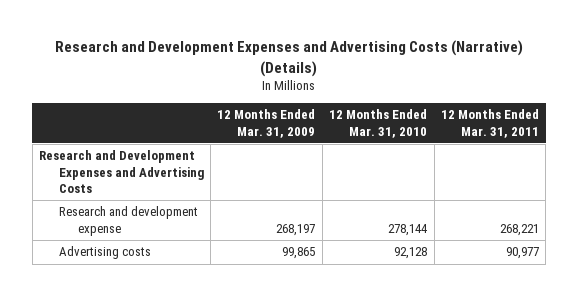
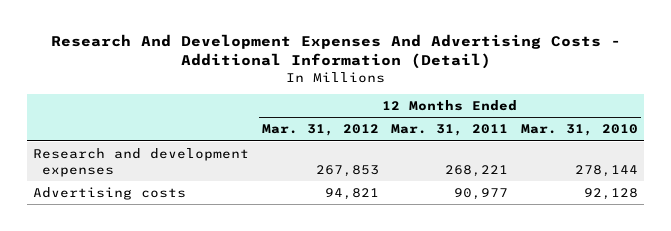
[55,40,524,77] Research and Development Expenses and Advertising Costs (Narrative) (Details) -> [50,34,621,70] Research And Development Expenses And Advertising Costs - Additional Information (Detail)
[217,109,316,138] 12 Months Ended Mar. 31, 2009 -> none
none -> [261,124,379,137] Mar. 31, 2012
[38,150,204,193] Research and Development Expenses and Advertising Costs -> none
[58,206,198,236] Research and development expense -> [33,147,250,177] Research and development expenses

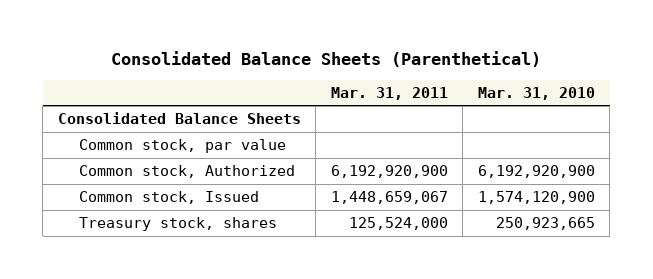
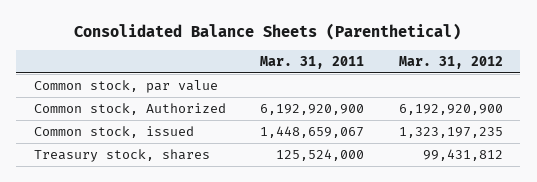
[477,86,595,100] Mar. 31, 2010 -> none
none -> [399,55,504,69] Mar. 31, 2012
[57,112,301,125] Consolidated Balance Sheets -> none
[79,191,260,205] Common stock, Issued -> [33,126,194,139] Common stock, issued

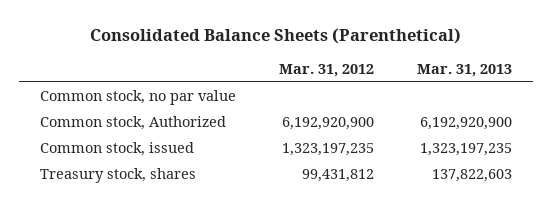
[260,55,365,69] Mar. 31, 2011 -> none
none -> [416,63,512,77] Mar. 31, 2013
[33,80,218,94] Common stock, par value -> [40,90,237,106] Common stock, no par value

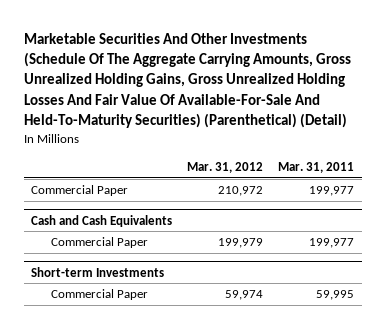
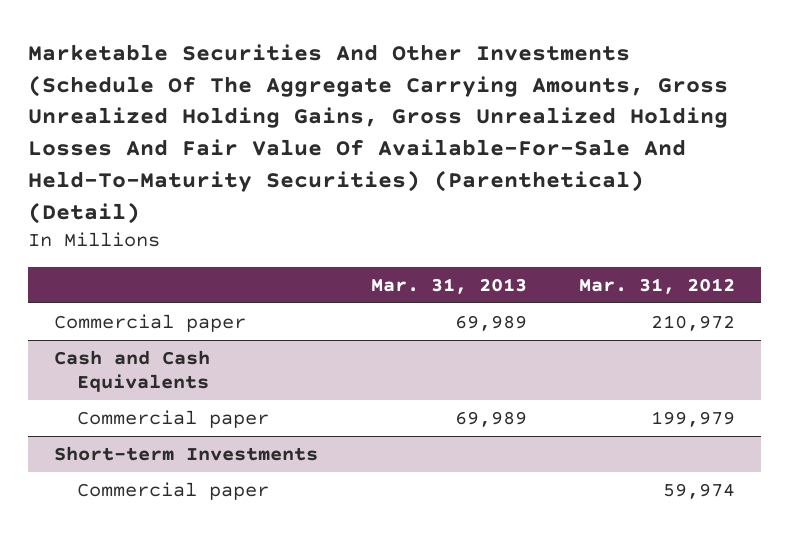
[278,162,355,174] Mar. 31, 2011 -> none
none -> [370,277,527,294] Mar. 31, 2013
[31,185,129,197] Commercial Paper -> [54,314,247,333] Commercial paper
[50,237,148,249] Commercial Paper -> [76,410,269,429] Commercial paper
[50,289,148,301] Commercial Paper -> [76,482,269,501] Commercial paper

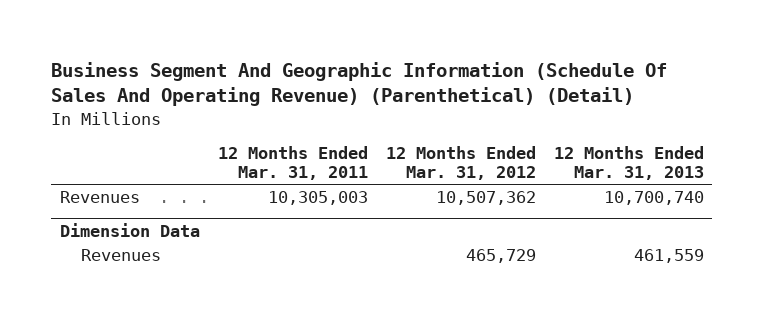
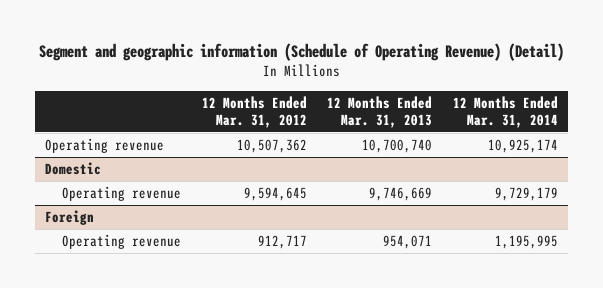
[51,61,668,107] Business Segment And Geographic Information (Schedule Of Sales And Operating Revenue) (Parenthetical) (Detail) -> [38,43,564,62] Segment and geographic information (Schedule of Operating Revenue) (Detail)
[217,146,368,181] 12 Months Ended Mar. 31, 2011 -> none
none -> [453,95,559,128] 12 Months Ended Mar. 31, 2014
[60,222,201,237] Dimension Data -> none
[81,249,162,262] Revenues -> none
[60,191,141,204] Revenues -> [45,137,165,153] Operating revenue
none -> [45,161,102,175] Domestic
none -> [62,185,182,201] Operating revenue
none -> [45,209,95,225] Foreign
none -> [62,233,182,249] Operating revenue

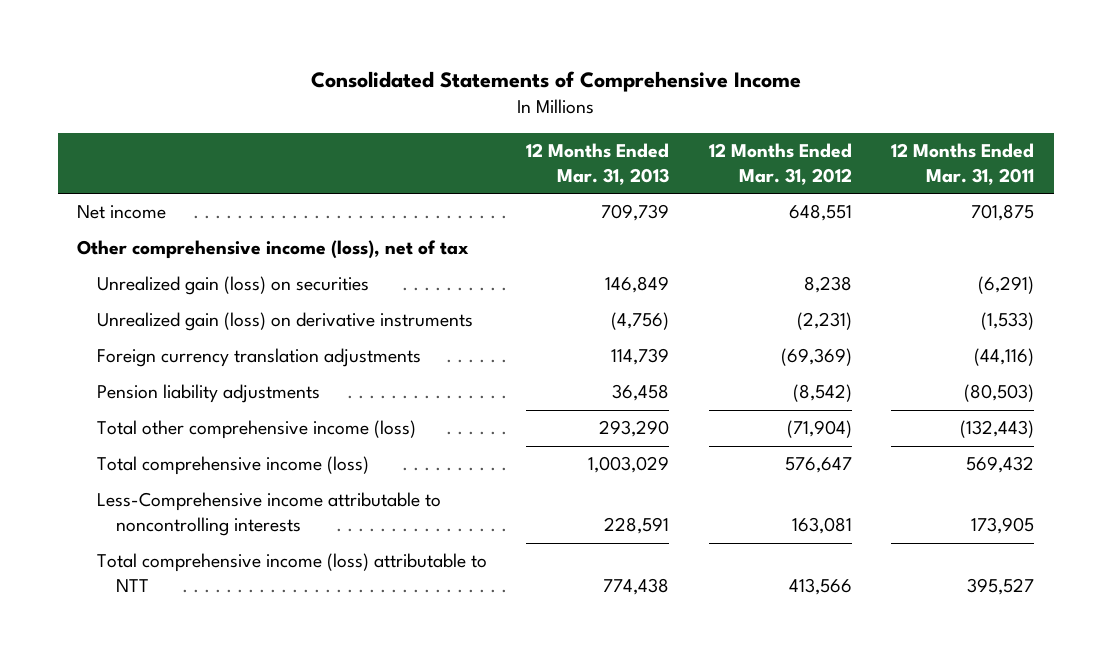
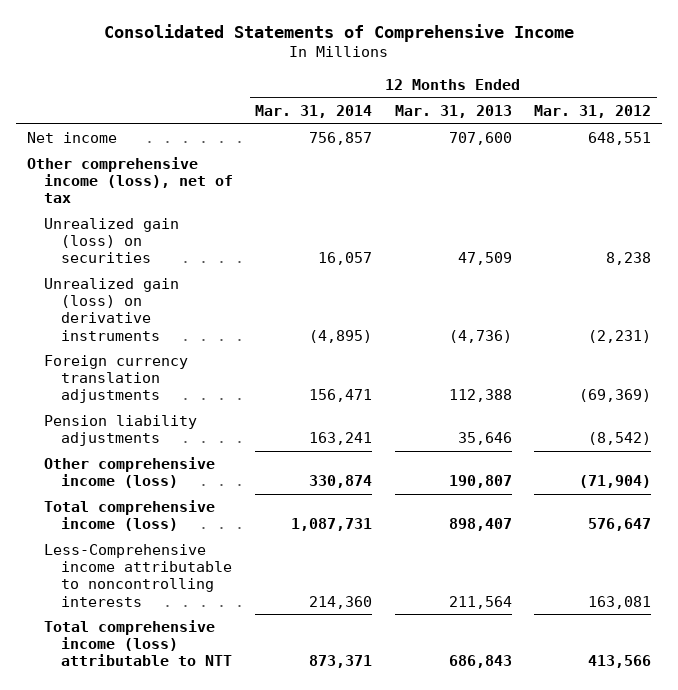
[891,142,1035,185] 12 Months Ended Mar. 31, 2011 -> none
none -> [255,104,373,118] Mar. 31, 2014
[601,204,670,222] 709,739 -> [448,132,512,146] 707,600
[605,276,670,294] 146,849 -> [457,252,512,266] 47,509
[611,312,670,331] (4,756) -> [448,329,512,343] (4,736)
[611,348,670,366] 114,739 -> [448,389,512,403] 112,388
[612,384,670,402] 36,458 -> [457,432,512,446] 35,646
[96,420,416,440] Total other comprehensive income (loss) -> [43,457,215,489] Other comprehensive income (loss)
[599,420,670,438] 293,290 -> [448,475,512,489] 190,807
[588,456,670,474] 1,003,029 -> [448,518,512,532] 898,407
[604,517,670,535] 228,591 -> [448,595,512,609] 211,564
[603,578,670,596] 774,438 -> [448,655,512,669] 686,843

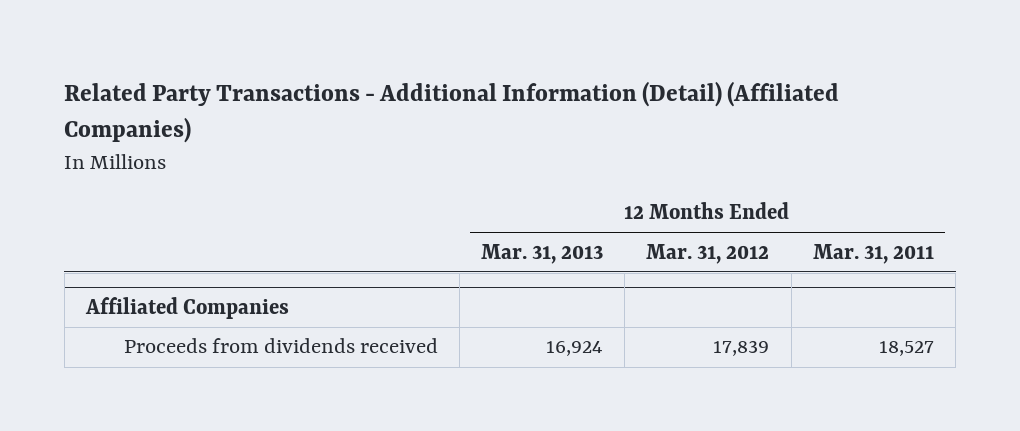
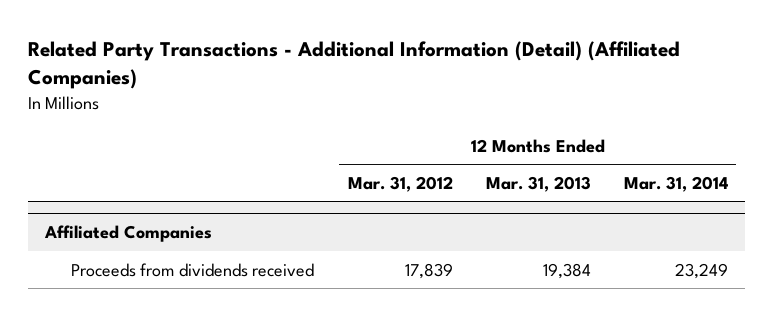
[812,243,934,264] Mar. 31, 2011 -> none
none -> [624,175,729,192] Mar. 31, 2014
[545,341,603,357] 16,924 -> [542,262,591,279] 19,384

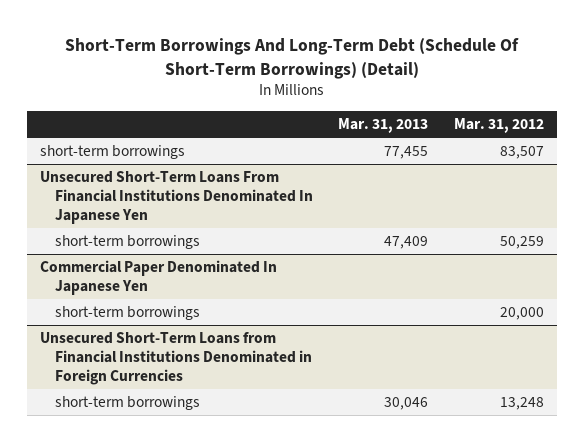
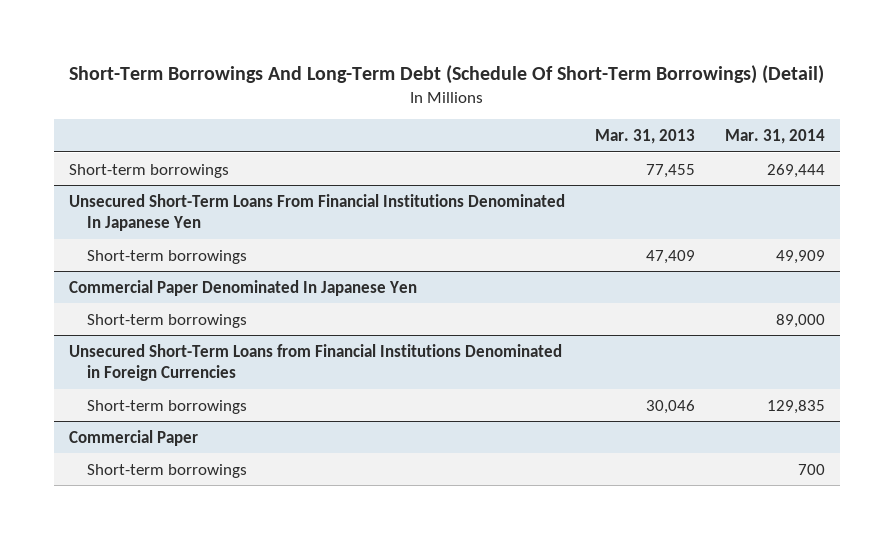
[453,117,544,133] Mar. 31, 2012 -> none
none -> [725,128,826,144] Mar. 31, 2014
[39,145,185,160] short-term borrowings -> [68,163,229,178] Short-term borrowings
[54,235,200,250] short-term borrowings -> [86,249,247,264] Short-term borrowings
[54,306,200,321] short-term borrowings -> [86,313,247,328] Short-term borrowings
[54,396,200,411] short-term borrowings -> [86,399,247,414] Short-term borrowings
none -> [68,429,198,446] Commercial Paper
none -> [86,463,247,478] Short-term borrowings

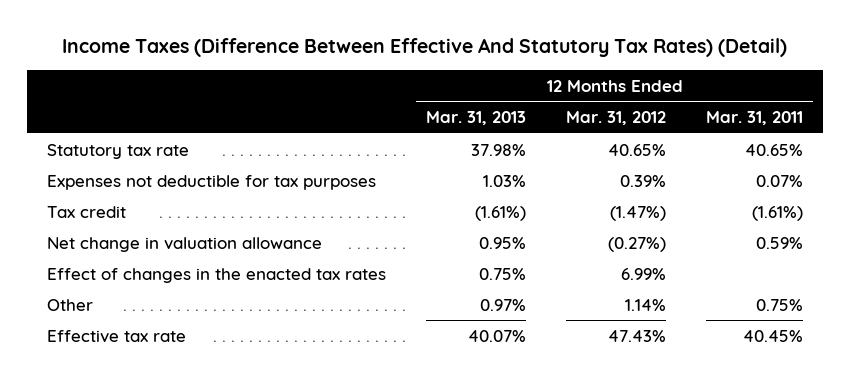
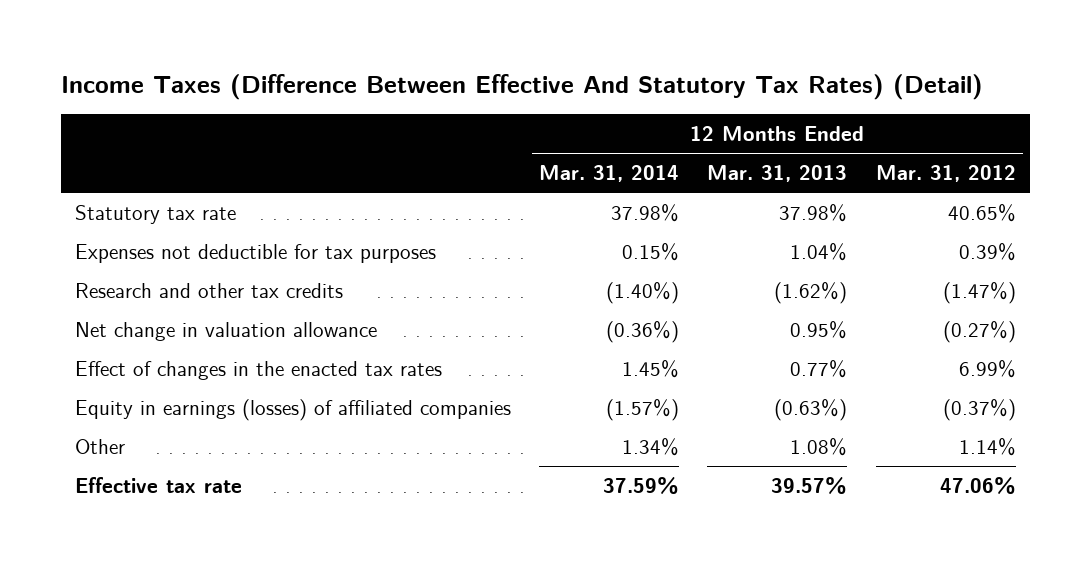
[706,110,804,125] Mar. 31, 2011 -> none
none -> [539,165,680,183] Mar. 31, 2014
[483,174,527,187] 1.03% -> [790,242,848,261] 1.04%
[47,205,127,218] Tax credit -> [74,282,343,298] Research and other tax credits
[475,205,527,221] (1.61%) -> [774,281,848,304] (1.62%)
[479,267,527,280] 0.75% -> [790,359,848,378] 0.77%
none -> [74,398,511,421] Equity in earnings (losses) of affiliated companies
[480,298,527,311] 0.97% -> [790,437,848,456] 1.08%
[468,329,527,342] 40.07% -> [771,476,848,494] 39.57%
[608,329,667,342] 47.43% -> [939,476,1016,494] 47.06%

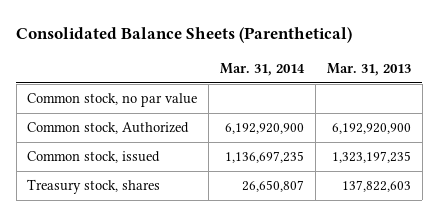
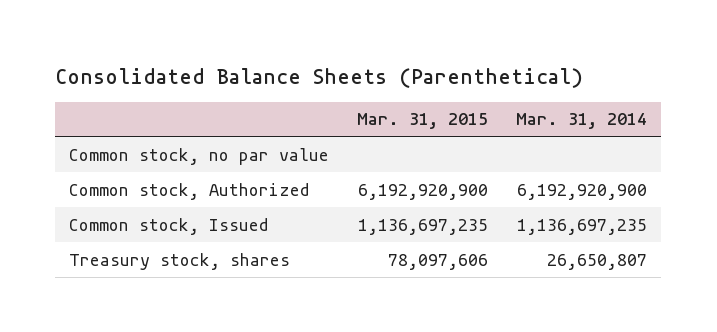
[326,62,411,76] Mar. 31, 2013 -> none
none -> [357,113,489,130] Mar. 31, 2015
[27,151,161,164] Common stock, issued -> [69,217,270,235] Common stock, Issued

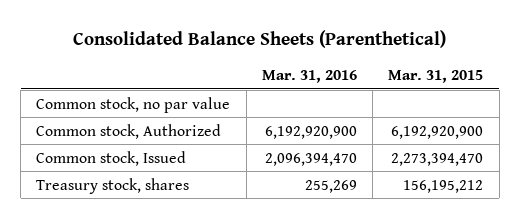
[516,113,648,130] Mar. 31, 2014 -> none
none -> [261,70,357,84] Mar. 31, 2016
[358,218,489,235] 1,136,697,235 -> [391,152,484,166] 2,273,394,470
[388,253,489,270] 78,097,606 -> [403,179,484,193] 156,195,212

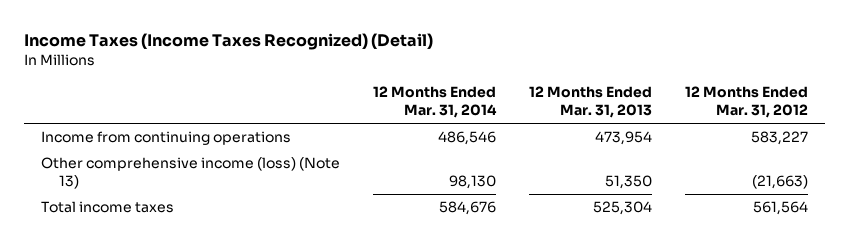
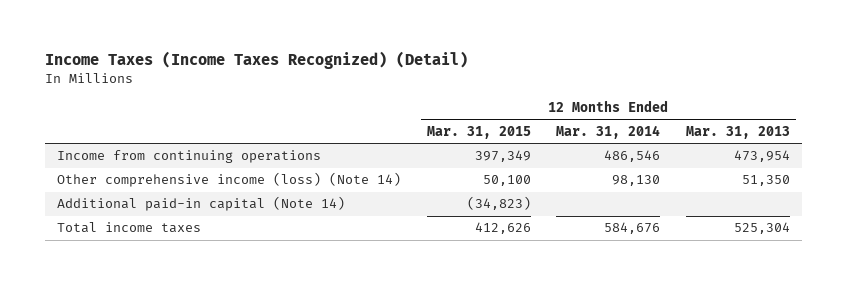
[685,86,809,119] 12 Months Ended Mar. 31, 2012 -> none
none -> [426,126,531,140] Mar. 31, 2015
[40,157,340,189] Other comprehensive income (loss) (Note 13) -> [57,172,402,188] Other comprehensive income (loss) (Note 14)
none -> [57,196,346,212] Additional paid-in capital (Note 14)

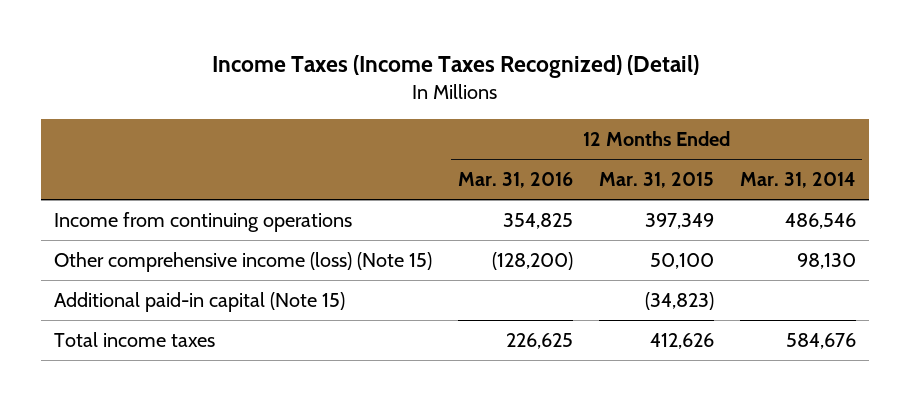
[685,126,790,140] Mar. 31, 2013 -> none
none -> [457,172,573,189] Mar. 31, 2016
[57,172,402,188] Other comprehensive income (loss) (Note 14) -> [53,252,432,273] Other comprehensive income (loss) (Note 15)
[57,196,346,212] Additional paid-in capital (Note 14) -> [53,292,345,313] Additional paid-in capital (Note 15)

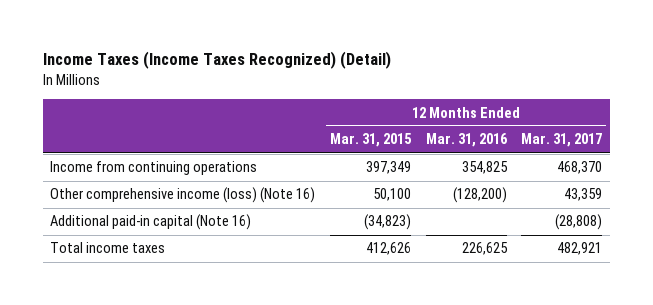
[739,172,856,189] Mar. 31, 2014 -> none
none -> [521,133,603,148] Mar. 31, 2017
[53,252,432,273] Other comprehensive income (loss) (Note 15) -> [50,187,316,204] Other comprehensive income (loss) (Note 16)
[53,292,345,313] Additional paid-in capital (Note 15) -> [50,214,252,231] Additional paid-in capital (Note 16)

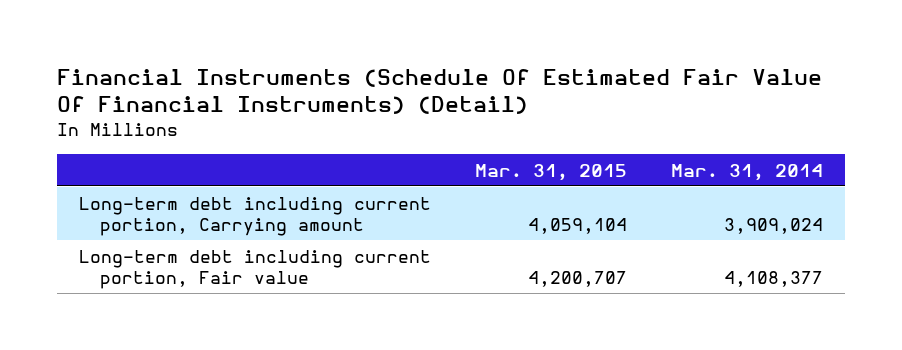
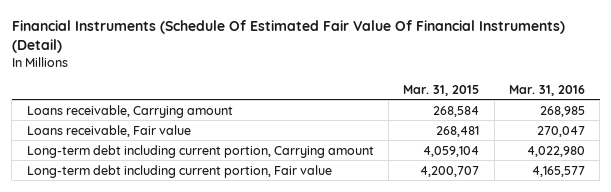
[670,163,823,181] Mar. 31, 2014 -> none
none -> [508,84,585,96] Mar. 31, 2016
none -> [26,104,233,118] Loans receivable, Carrying amount
none -> [26,124,191,137] Loans receivable, Fair value

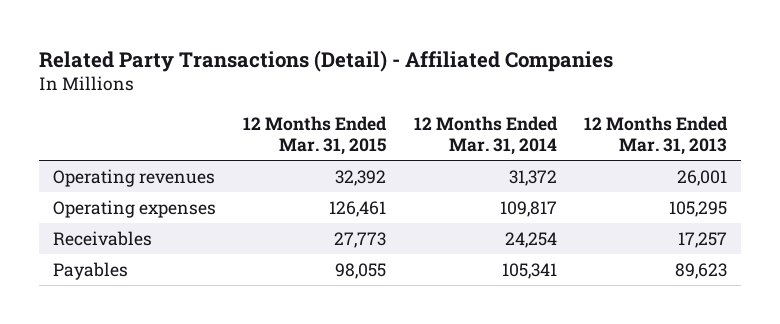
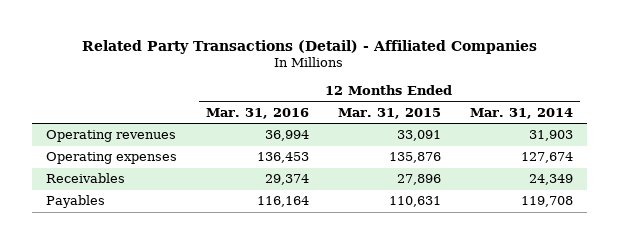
[584,115,729,155] 12 Months Ended Mar. 31, 2013 -> none
none -> [205,107,309,119] Mar. 31, 2016
[335,169,387,186] 32,392 -> [396,130,441,142] 33,091
[508,169,557,186] 31,372 -> [528,130,573,142] 31,903
[329,200,387,217] 126,461 -> [388,152,441,164] 135,876
[499,200,557,217] 109,817 -> [520,152,573,164] 127,674
[334,231,387,248] 27,773 -> [396,174,441,186] 27,896
[504,231,557,248] 24,254 -> [528,174,573,186] 24,349
[335,262,387,279] 98,055 -> [388,196,441,208] 110,631
[501,262,557,279] 105,341 -> [520,196,573,208] 119,708

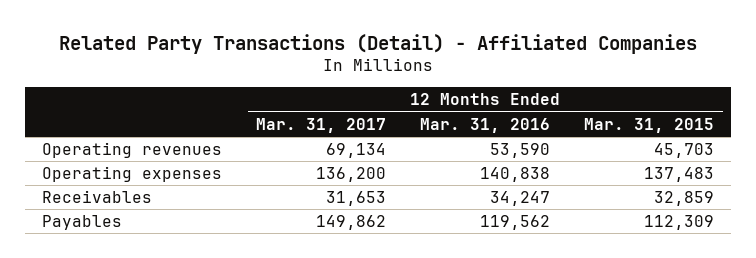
[469,107,573,119] Mar. 31, 2014 -> none
none -> [256,117,387,133] Mar. 31, 2017
[264,130,309,142] 36,994 -> [490,142,551,158] 53,590
[396,130,441,142] 33,091 -> [654,142,715,158] 45,703
[256,152,309,164] 136,453 -> [480,166,551,182] 140,838
[388,152,441,164] 135,876 -> [644,166,715,182] 137,483
[264,174,309,186] 29,374 -> [490,190,551,206] 34,247
[396,174,441,186] 27,896 -> [654,190,715,206] 32,859
[256,196,309,208] 116,164 -> [480,214,551,230] 119,562
[388,196,441,208] 110,631 -> [644,214,715,230] 112,309

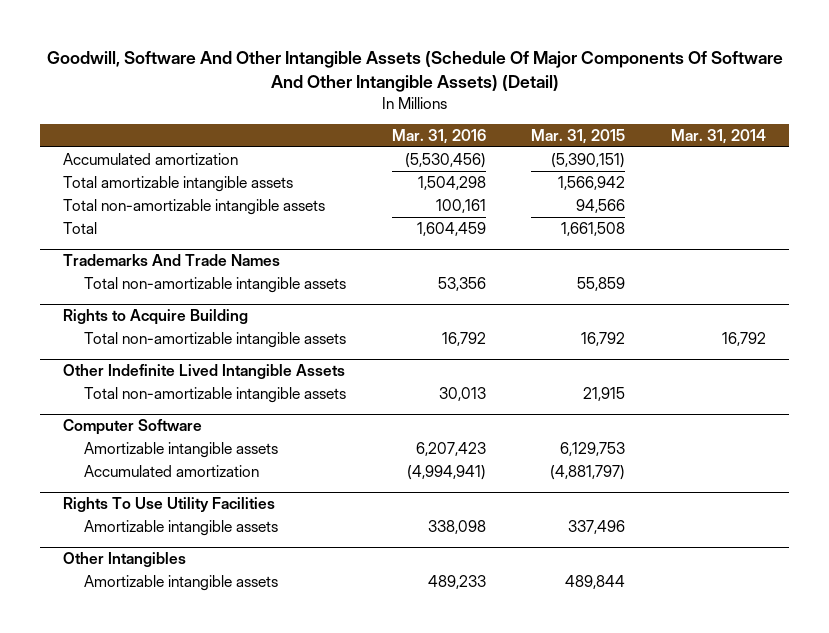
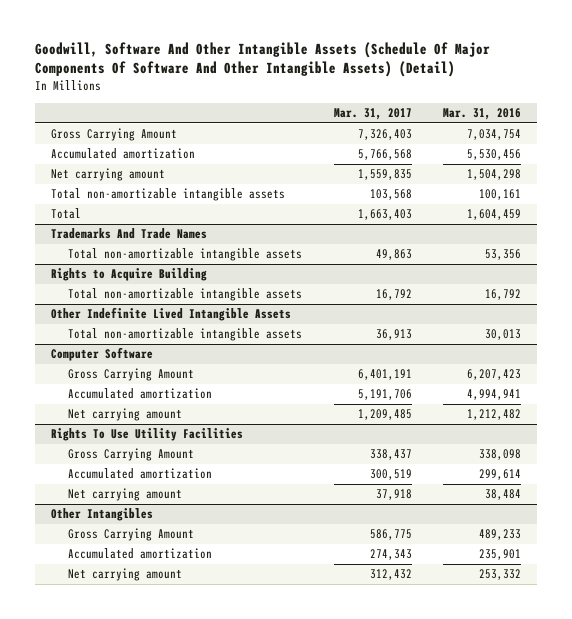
[531,128,626,144] Mar. 31, 2015 -> none
[671,128,767,144] Mar. 31, 2014 -> none
none -> [333,108,412,121] Mar. 31, 2017
none -> [50,128,177,142] Gross Carrying Amount
[404,152,486,168] (5,530,456) -> [467,149,522,161] 5,530,456
[63,175,294,192] Total amortizable intangible assets -> [50,168,165,182] Net carrying amount
[84,441,279,458] Amortizable intangible assets -> [67,368,194,382] Gross Carrying Amount
[406,464,486,480] (4,994,941) -> [467,389,522,401] 4,994,941
none -> [67,408,182,422] Net carrying amount
[84,519,279,536] Amortizable intangible assets -> [67,448,194,462] Gross Carrying Amount
none -> [67,468,212,480] Accumulated amortization
none -> [67,488,182,502] Net carrying amount
[84,574,279,591] Amortizable intangible assets -> [67,528,194,542] Gross Carrying Amount
none -> [67,548,212,560] Accumulated amortization
none -> [67,568,182,582] Net carrying amount

